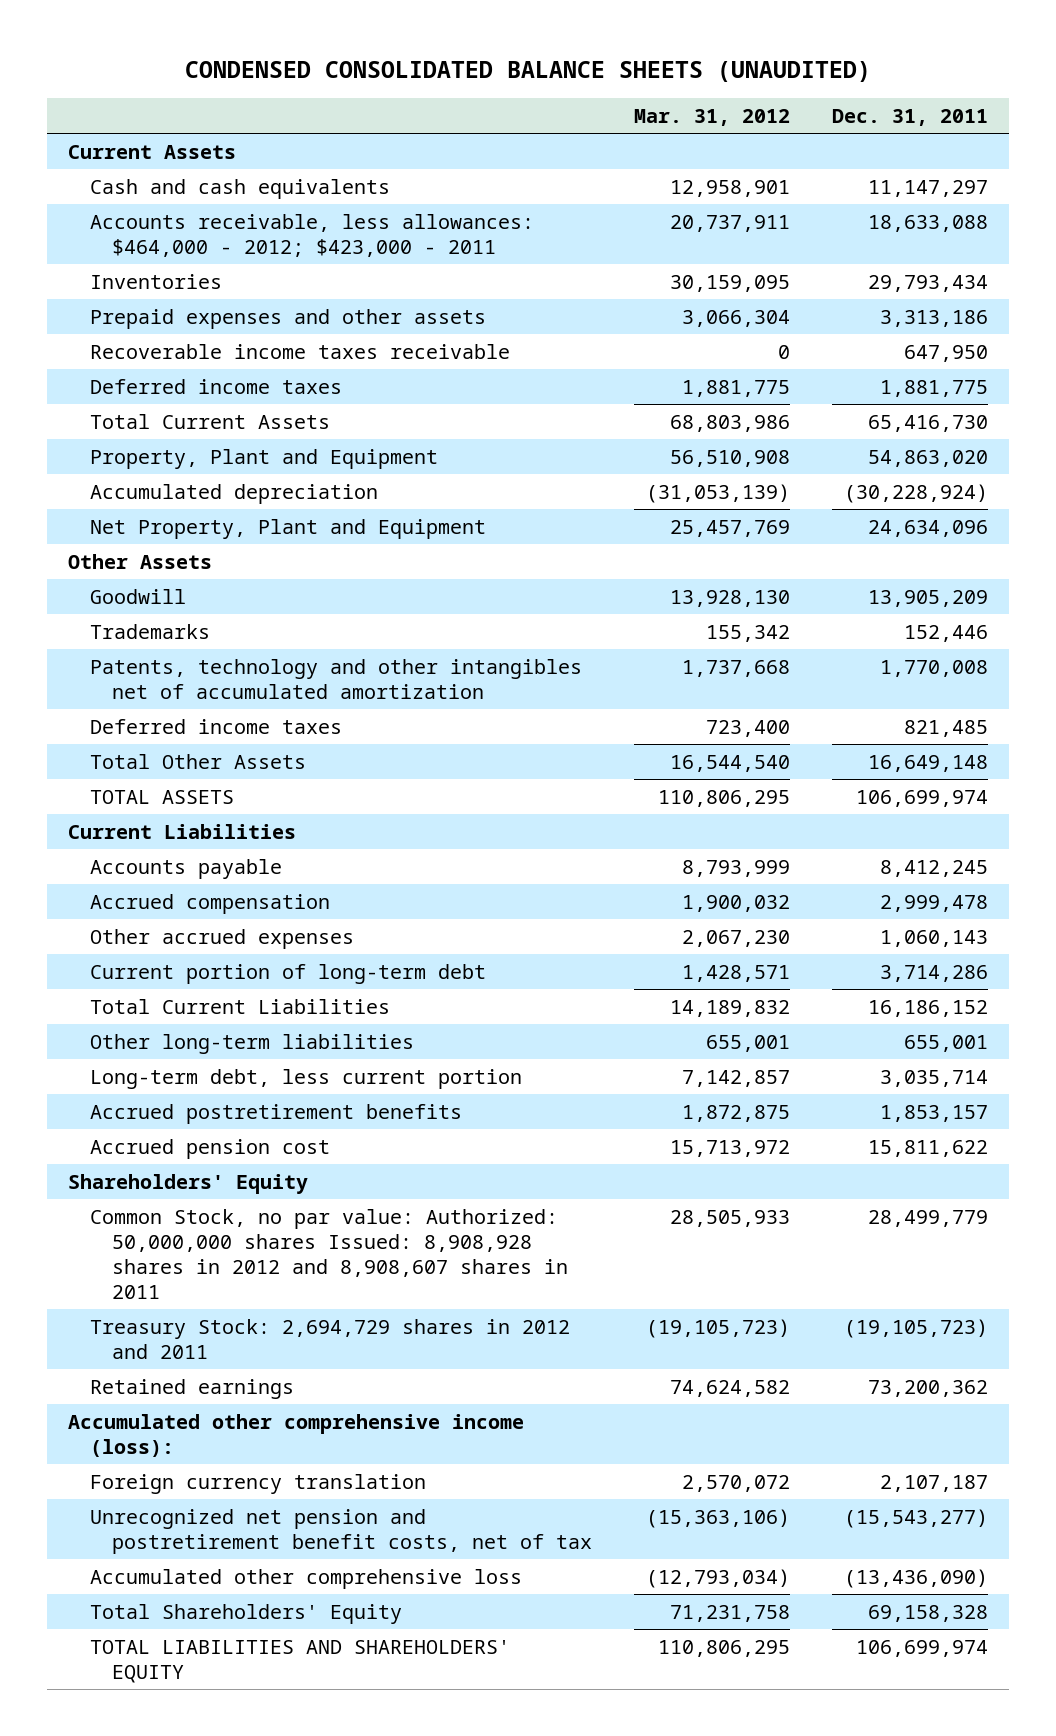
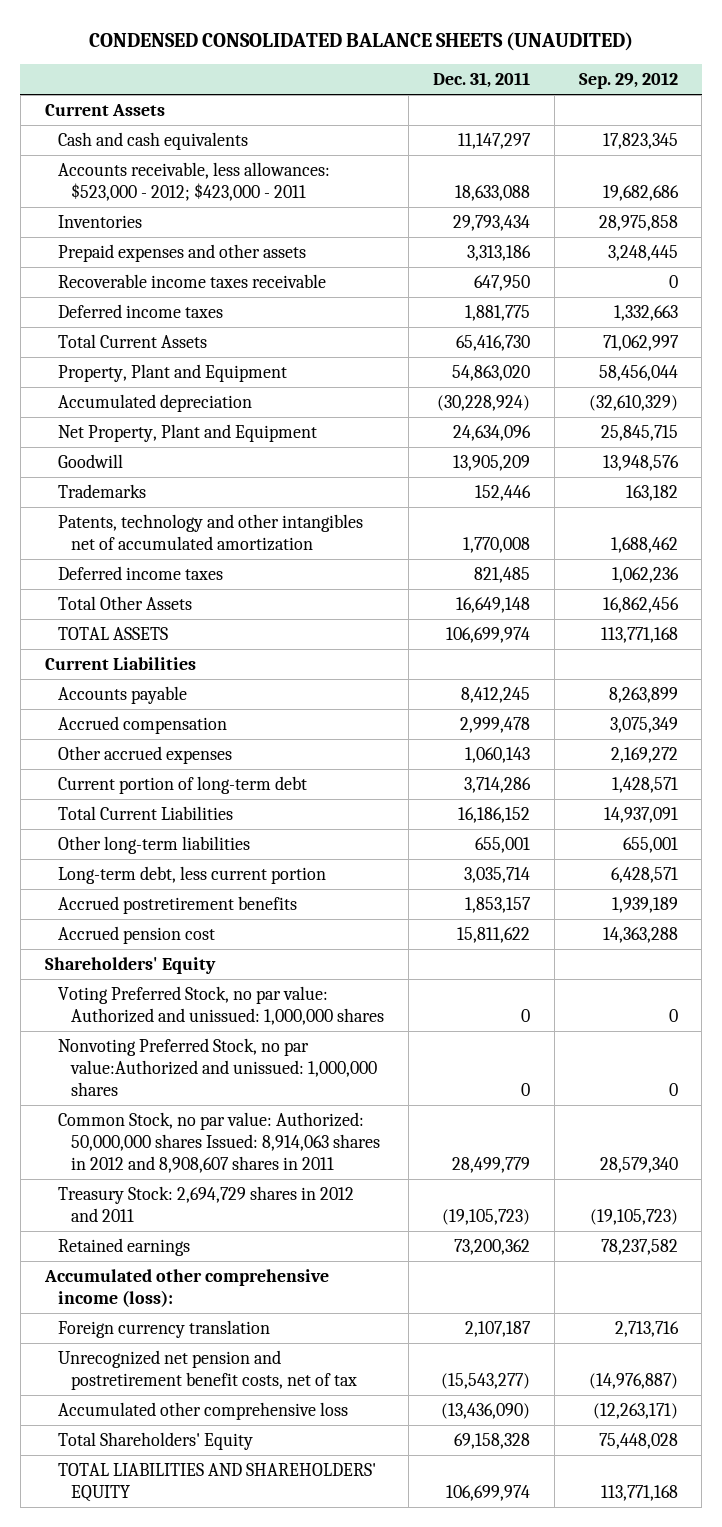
[634,109,791,127] Mar. 31, 2012 -> none
none -> [578,72,678,90] Sep. 29, 2012
[90,213,535,257] Accounts receivable, less allowances: $464,000 - 2012; $423,000 - 2011 -> [57,161,330,201] Accounts receivable, less allowances: $523,000 - 2012; $423,000 - 2011
[68,553,213,569] Other Assets -> none
none -> [57,985,385,1025] Voting Preferred Stock, no par value: Authorized and unissued: 1,000,000 shares
none -> [57,1037,378,1096] Nonvoting Preferred Stock, no par value:Authorized and unissued: 1,000,000 shares
[90,1208,569,1299] Common Stock, no par value: Authorized: 50,000,000 shares Issued: 8,908,928 shares in 2012 and 8,908,607 shares in 2011 -> [57,1111,381,1173] Common Stock, no par value: Authorized: 50,000,000 shares Issued: 8,914,063 shares in 2012 and 8,908,607 shares in 2011

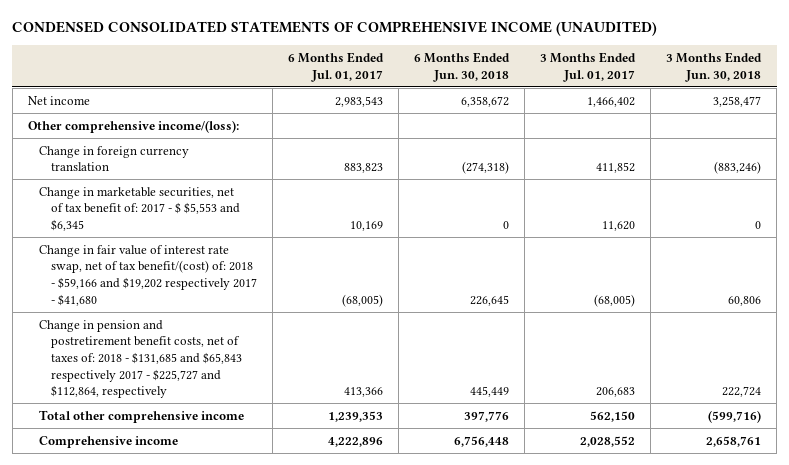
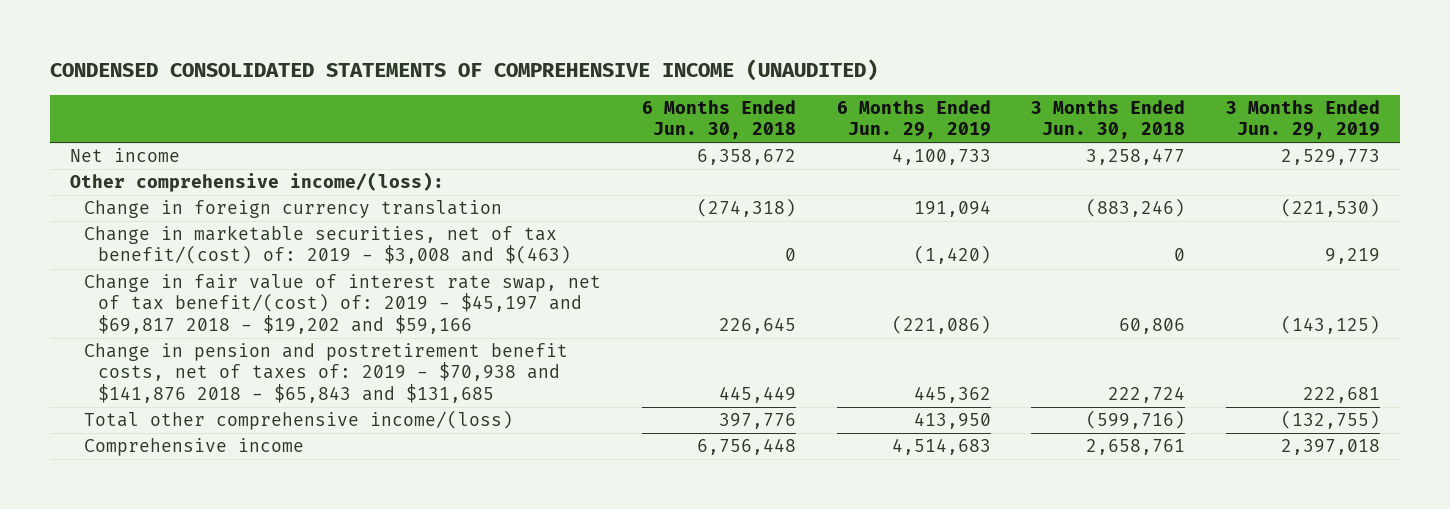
[288,51,385,82] 6 Months Ended Jul. 01, 2017 -> none
[540,51,637,82] 3 Months Ended Jul. 01, 2017 -> none
none -> [836,100,991,140] 6 Months Ended Jun. 29, 2019
none -> [1225,100,1380,140] 3 Months Ended Jun. 29, 2019
[39,186,240,231] Change in marketable securities, net of tax benefit of: 2017 - $ $5,553 and $6,345 -> [84,225,572,265] Change in marketable securities, net of tax benefit/(cost) of: 2019 - $3,008 and $(463)
[39,244,257,306] Change in fair value of interest rate swap, net of tax benefit/(cost) of: 2018 - $59,166 and $19,202 respectively 2017 - $41,680 -> [84,274,602,334] Change in fair value of interest rate swap, net of tax benefit/(cost) of: 2019 - $45,197 and $69,817 2018 - $19,202 and $59,166
[39,319,242,399] Change in pension and postretirement benefit costs, net of taxes of: 2018 - $131,685 and $65,843 respectively 2017 - $225,727 and $112,864, respectively -> [84,343,569,403] Change in pension and postretirement benefit costs, net of taxes of: 2019 - $70,938 and $141,876 2018 - $65,843 and $131,685
[39,409,245,423] Total other comprehensive income -> [84,410,514,431] Total other comprehensive income/(loss)

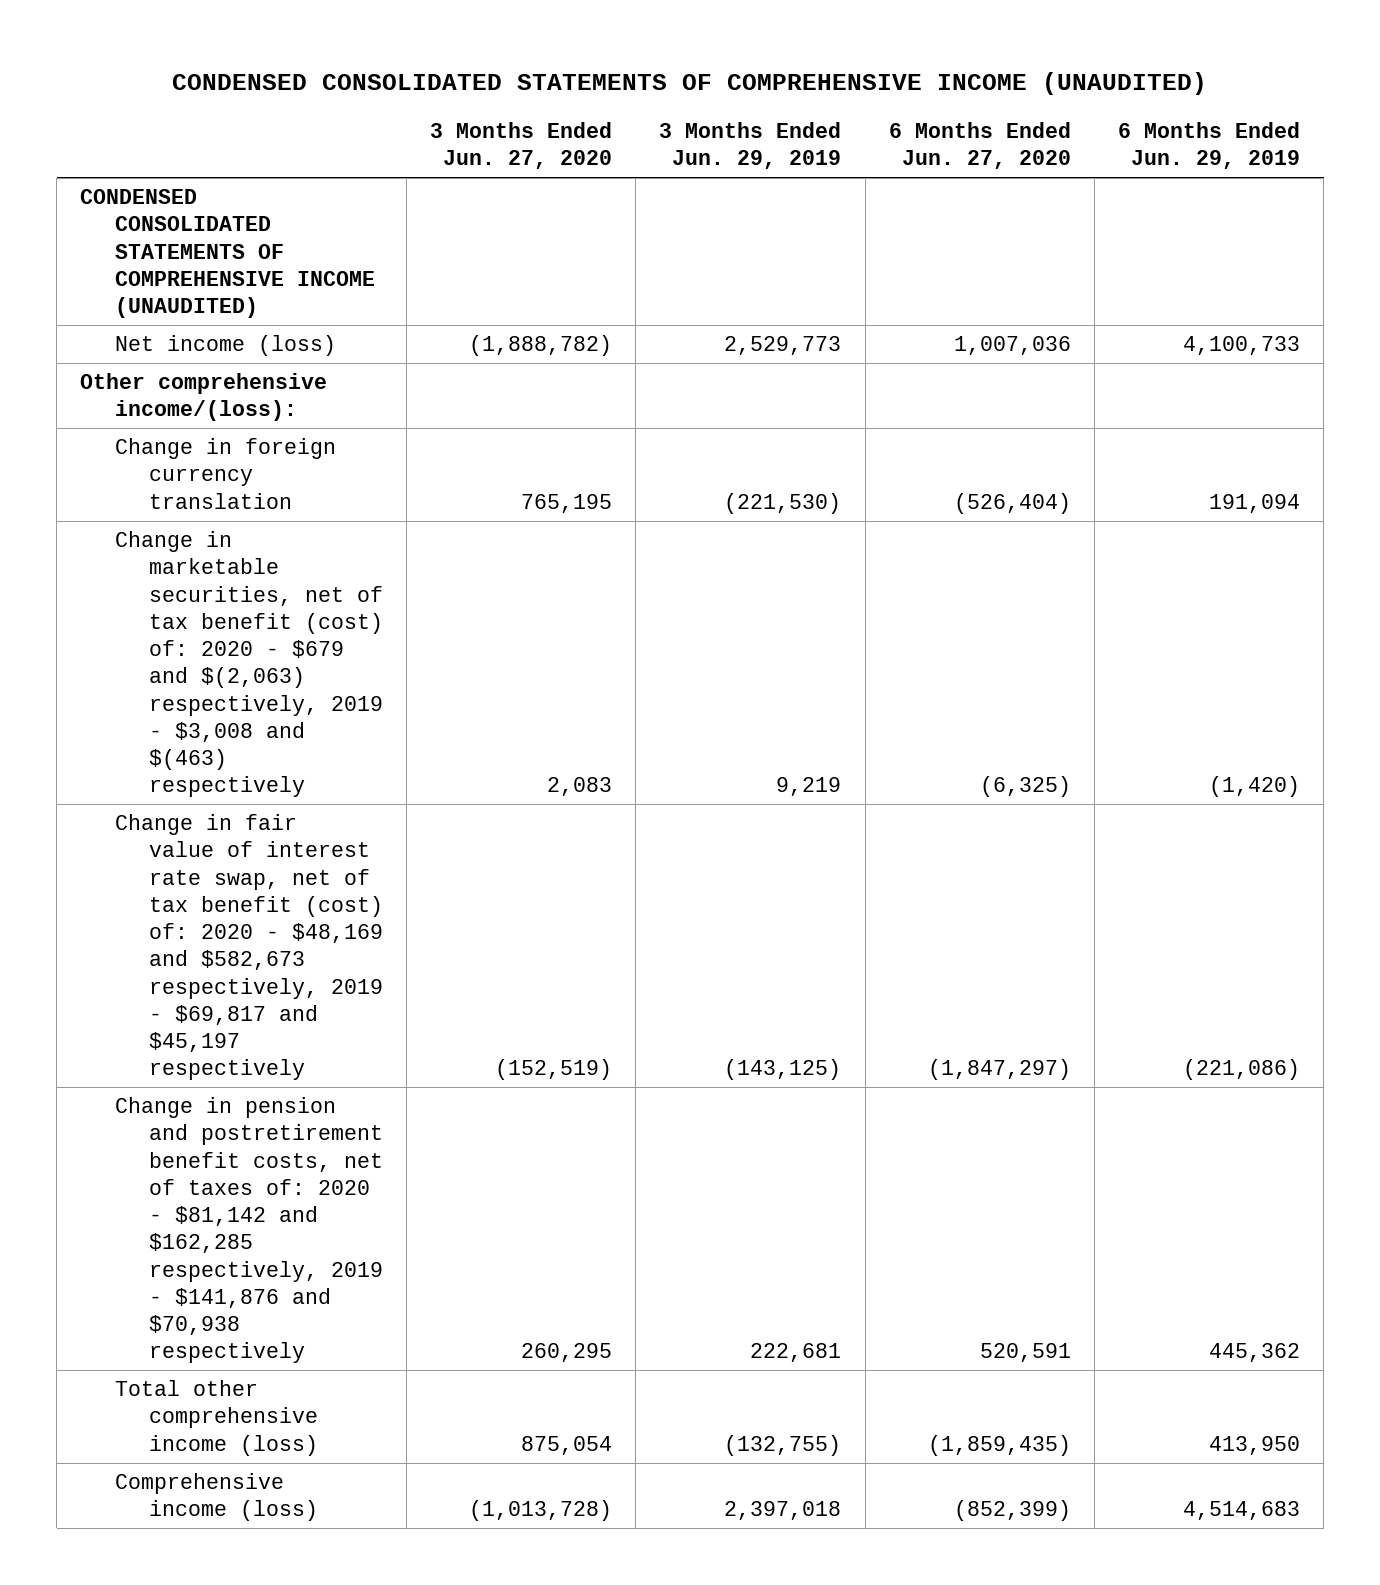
[641,100,796,140] 6 Months Ended Jun. 30, 2018 -> none
[1031,100,1186,140] 3 Months Ended Jun. 30, 2018 -> none
none -> [430,121,613,170] 3 Months Ended Jun. 27, 2020
none -> [888,121,1071,170] 6 Months Ended Jun. 27, 2020
none -> [80,189,375,319] CONDENSED CONSOLIDATED STATEMENTS OF COMPREHENSIVE INCOME (UNAUDITED)
[70,148,181,163] Net income -> [114,335,336,357] Net income (loss)
[84,225,572,265] Change in marketable securities, net of tax benefit/(cost) of: 2019 - $3,008 and $(463) -> [114,531,383,798] Change in marketable securities, net of tax benefit (cost) of: 2020 - $679 and $(2,063) respectively, 2019 - $3,008 and $(463) respectively
[84,274,602,334] Change in fair value of interest rate swap, net of tax benefit/(cost) of: 2019 - $45,197 and $69,817 2018 - $19,202 and $59,166 -> [114,814,383,1081] Change in fair value of interest rate swap, net of tax benefit (cost) of: 2020 - $48,169 and $582,673 respectively, 2019 - $69,817 and $45,197 respectively
[84,343,569,403] Change in pension and postretirement benefit costs, net of taxes of: 2019 - $70,938 and $141,876 2018 - $65,843 and $131,685 -> [114,1097,383,1364] Change in pension and postretirement benefit costs, net of taxes of: 2020 - $81,142 and $162,285 respectively, 2019 - $141,876 and $70,938 respectively
[84,410,514,431] Total other comprehensive income/(loss) -> [114,1380,318,1456] Total other comprehensive income (loss)
[84,438,305,457] Comprehensive income -> [114,1473,318,1522] Comprehensive income (loss)

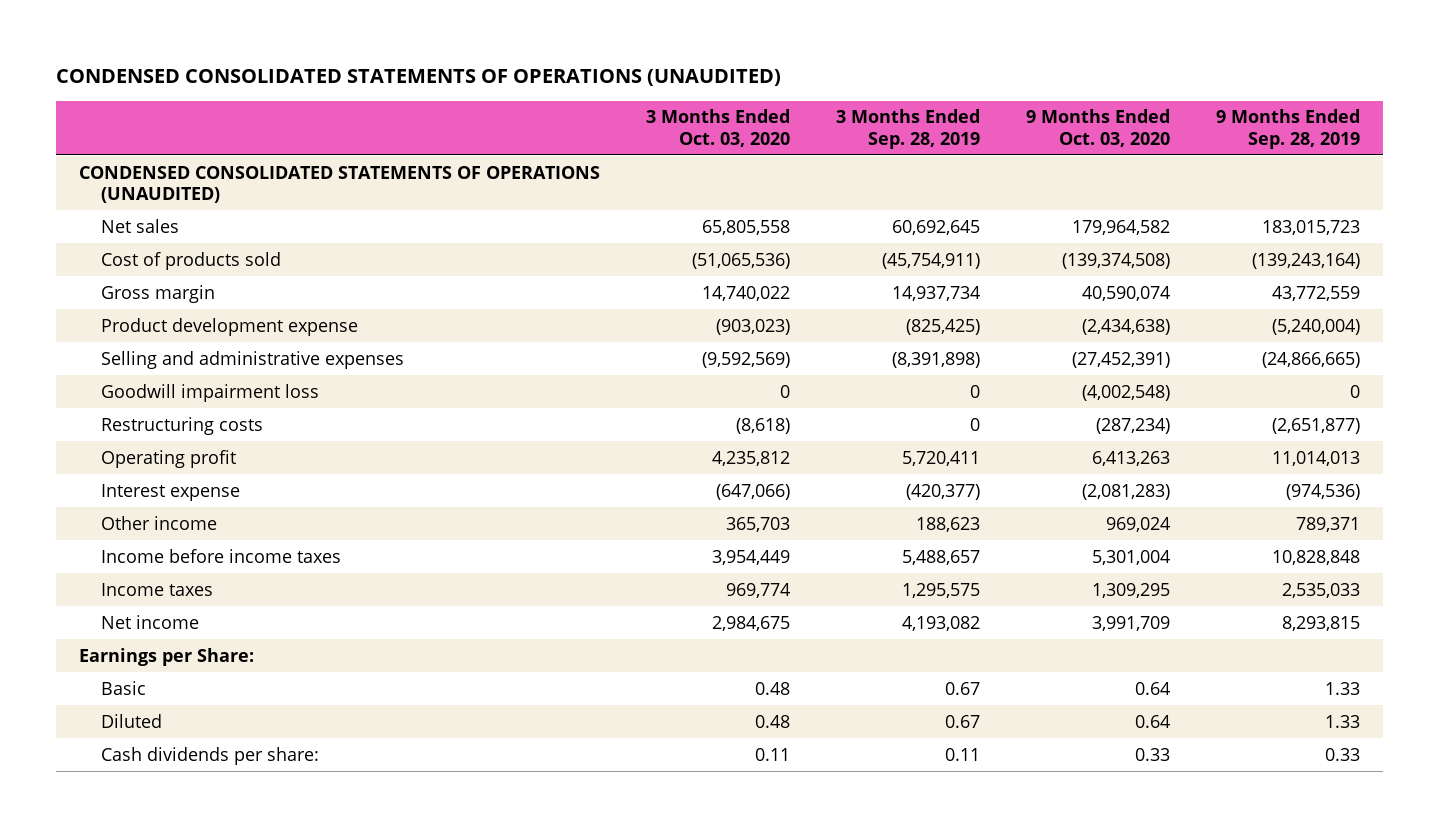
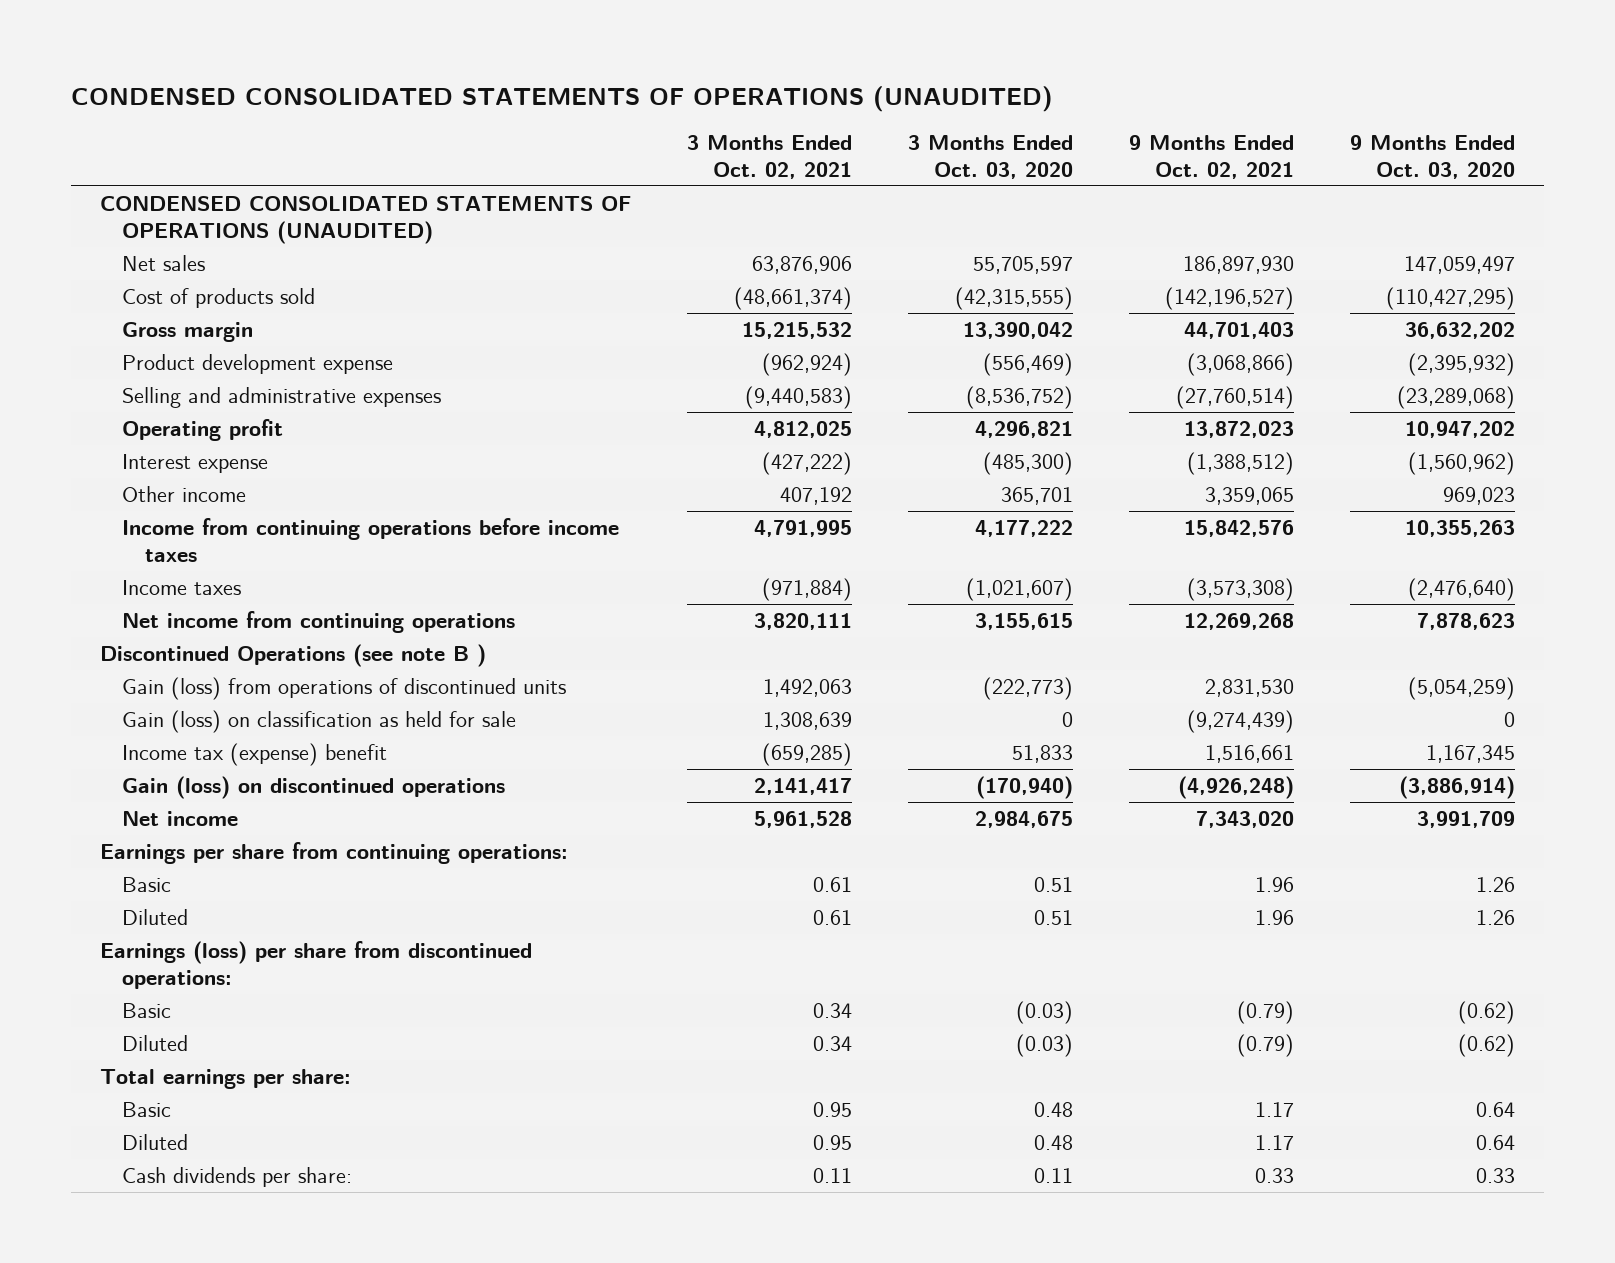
[835,109,980,149] 3 Months Ended Sep. 28, 2019 -> none
[1215,109,1360,149] 9 Months Ended Sep. 28, 2019 -> none
none -> [686,134,852,179] 3 Months Ended Oct. 02, 2021
none -> [1129,134,1295,179] 9 Months Ended Oct. 02, 2021
[101,383,320,402] Goodwill impairment loss -> none
[101,416,264,435] Restructuring costs -> none
[701,219,790,235] 65,805,558 -> [972,255,1073,274] 55,705,597
[1071,219,1170,235] 179,964,582 -> [1404,255,1516,274] 147,059,497
[691,252,790,269] (51,065,536) -> [954,286,1073,310] (42,315,555)
[1061,252,1170,269] (139,374,508) -> [1386,286,1516,310] (110,427,295)
[701,285,790,301] 14,740,022 -> [962,321,1073,339] 13,390,042
[1081,285,1170,301] 40,590,074 -> [1405,321,1516,339] 36,632,202
[715,318,790,335] (903,023) -> [982,352,1073,376] (556,469)
[1081,318,1170,335] (2,434,638) -> [1408,352,1516,376] (2,395,932)
[701,351,790,368] (9,592,569) -> [965,385,1073,409] (8,536,752)
[1071,351,1170,368] (27,452,391) -> [1397,385,1516,409] (23,289,068)
[711,450,790,466] 4,235,812 -> [974,420,1073,438] 4,296,821
[1091,450,1170,466] 6,413,263 -> [1405,420,1516,438] 10,947,202
[715,483,790,500] (647,066) -> [982,451,1073,475] (485,300)
[1081,483,1170,500] (2,081,283) -> [1408,451,1516,475] (1,560,962)
[725,516,790,532] 365,703 -> [1000,486,1073,505] 365,701
[1105,516,1170,532] 969,024 -> [1443,486,1516,505] 969,023
[101,548,342,563] Income before income taxes -> [122,517,620,562] Income from continuing operations before income taxes
[711,549,790,565] 3,954,449 -> [974,519,1073,537] 4,177,222
[1091,549,1170,565] 5,301,004 -> [1405,519,1516,537] 10,355,263
[725,582,790,598] 969,774 -> [965,577,1073,601] (1,021,607)
[1091,582,1170,598] 1,309,295 -> [1408,577,1516,601] (2,476,640)
none -> [122,610,516,633] Net income from continuing operations
none -> [99,643,486,667] Discontinued Operations (see note B )
none -> [122,676,567,700] Gain (loss) from operations of discontinued units
none -> [122,709,517,733] Gain (loss) on classification as held for sale
none -> [122,742,388,766] Income tax (expense) benefit
none -> [122,775,506,799] Gain (loss) on discontinued operations
none -> [99,841,568,864] Earnings per share from continuing operations:
none -> [122,876,172,892] Basic
none -> [122,908,189,925] Diluted
none -> [99,940,532,989] Earnings (loss) per share from discontinued operations:
none -> [122,1002,172,1018] Basic
none -> [122,1034,189,1051] Diluted
[79,647,255,666] Earnings per Share: -> [99,1068,351,1089] Total earnings per share:

